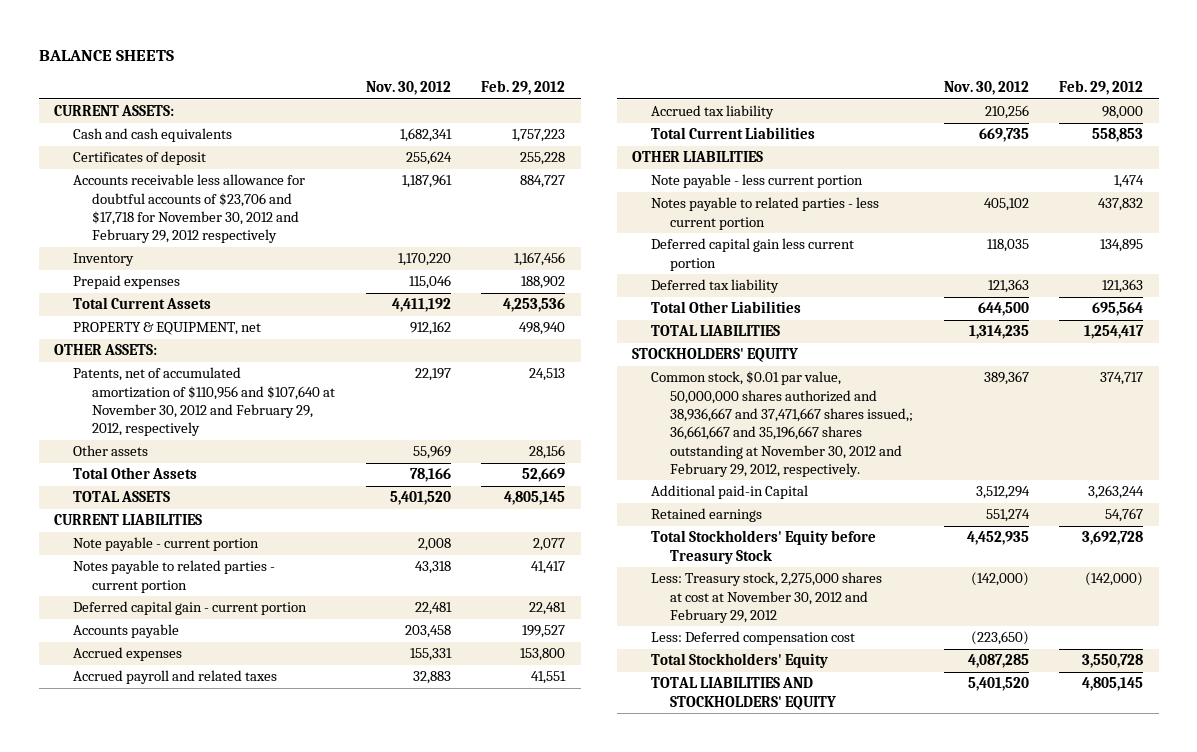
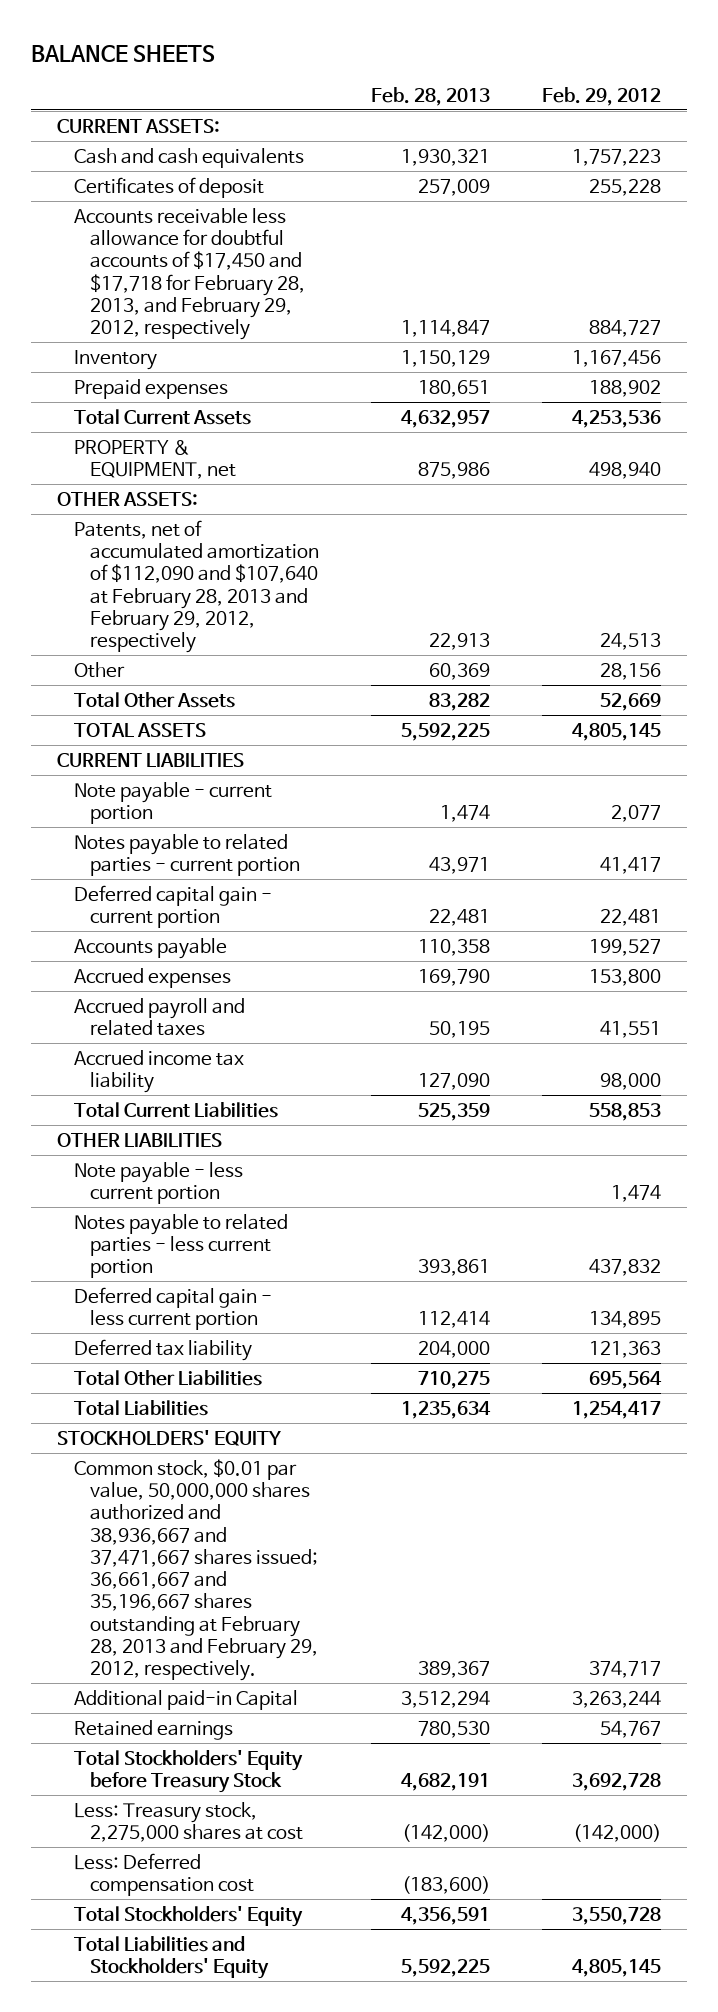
[365,81,451,96] Nov. 30, 2012 -> none
none -> [371,86,491,106] Feb. 28, 2013
[73,174,306,244] Accounts receivable less allowance for doubtful accounts of $23,706 and $17,718 for November 30, 2012 and February 29, 2012 respectively -> [73,207,306,341] Accounts receivable less allowance for doubtful accounts of $17,450 and $17,718 for February 28, 2013, and February 29, 2012, respectively
[73,367,336,437] Patents, net of accumulated amortization of $110,956 and $107,640 at November 30, 2012 and February 29, 2012, respectively -> [73,519,320,654] Patents, net of accumulated amortization of $112,090 and $107,640 at February 28, 2013 and February 29, 2012, respectively
[73,445,149,457] Other assets -> [73,661,125,678] Other
[651,105,775,120] Accrued tax liability -> [73,1049,244,1094] Accrued income tax liability
[651,238,855,271] Deferred capital gain less current portion -> [73,1286,272,1331] Deferred capital gain - less current portion
[651,325,781,337] TOTAL LIABILITIES -> [73,1399,208,1416] Total Liabilities
[651,371,914,477] Common stock, $0.01 par value, 50,000,000 shares authorized and 38,936,667 and 37,471,667 shares issued,; 36,661,667 and 35,196,667 shares outstanding at November 30, 2012 and February 29, 2012, respectively. -> [73,1458,319,1682] Common stock, $0.01 par value, 50,000,000 shares authorized and 38,936,667 and 37,471,667 shares issued; 36,661,667 and 35,196,667 shares outstanding at February 28, 2013 and February 29, 2012, respectively.
[651,572,883,623] Less: Treasury stock, 2,275,000 shares at cost at November 30, 2012 and February 29, 2012 -> [73,1801,304,1843] Less: Treasury stock, 2,275,000 shares at cost
[651,677,837,710] TOTAL LIABILITIES AND STOCKHOLDERS' EQUITY -> [73,1935,270,1980] Total Liabilities and Stockholders' Equity

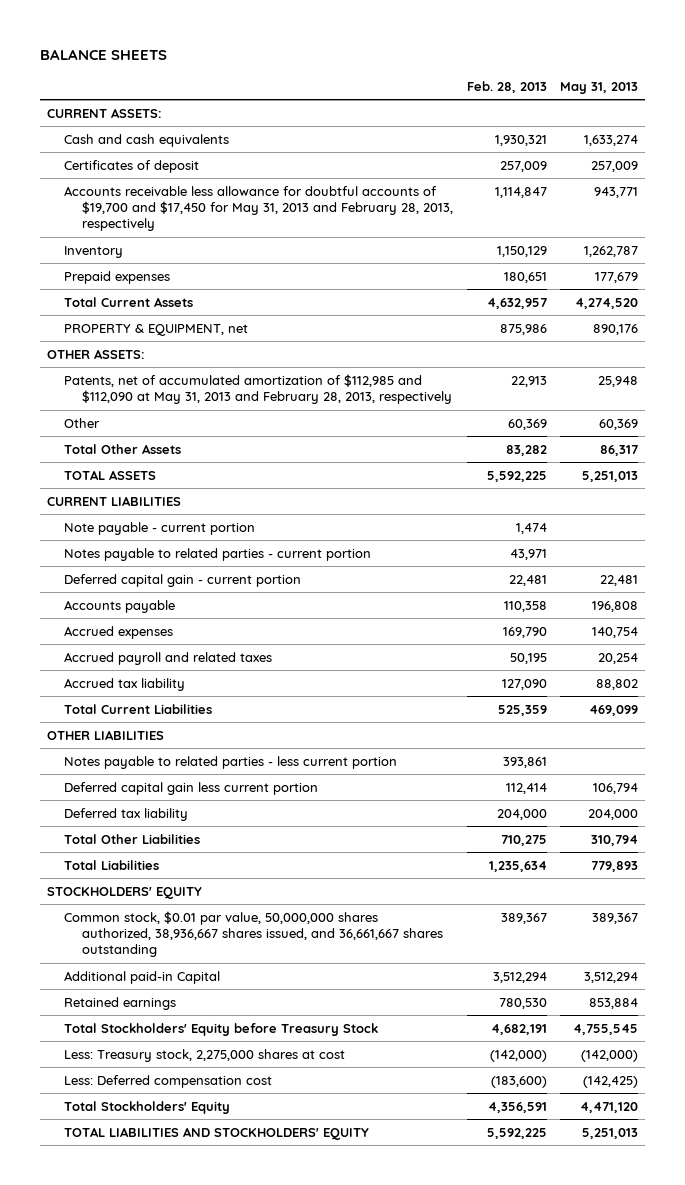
[542,86,662,106] Feb. 29, 2012 -> none
none -> [560,81,639,94] May 31, 2013
[73,207,306,341] Accounts receivable less allowance for doubtful accounts of $17,450 and $17,718 for February 28, 2013, and February 29, 2012, respectively -> [64,185,454,232] Accounts receivable less allowance for doubtful accounts of $19,700 and $17,450 for May 31, 2013 and February 28, 2013, respectively
[73,519,320,654] Patents, net of accumulated amortization of $112,090 and $107,640 at February 28, 2013 and February 29, 2012, respectively -> [64,373,453,404] Patents, net of accumulated amortization of $112,985 and $112,090 at May 31, 2013 and February 28, 2013, respectively
[73,1049,244,1094] Accrued income tax liability -> [64,677,186,691] Accrued tax liability
[73,1161,243,1205] Note payable - less current portion -> none
[73,1286,272,1331] Deferred capital gain - less current portion -> [64,781,319,795] Deferred capital gain less current portion
[73,1458,319,1682] Common stock, $0.01 par value, 50,000,000 shares authorized and 38,936,667 and 37,471,667 shares issued; 36,661,667 and 35,196,667 shares outstanding at February 28, 2013 and February 29, 2012, respectively. -> [64,910,444,958] Common stock, $0.01 par value, 50,000,000 shares authorized, 38,936,667 shares issued, and 36,661,667 shares outstanding
[73,1935,270,1980] Total Liabilities and Stockholders' Equity -> [64,1126,370,1140] TOTAL LIABILITIES AND STOCKHOLDERS' EQUITY

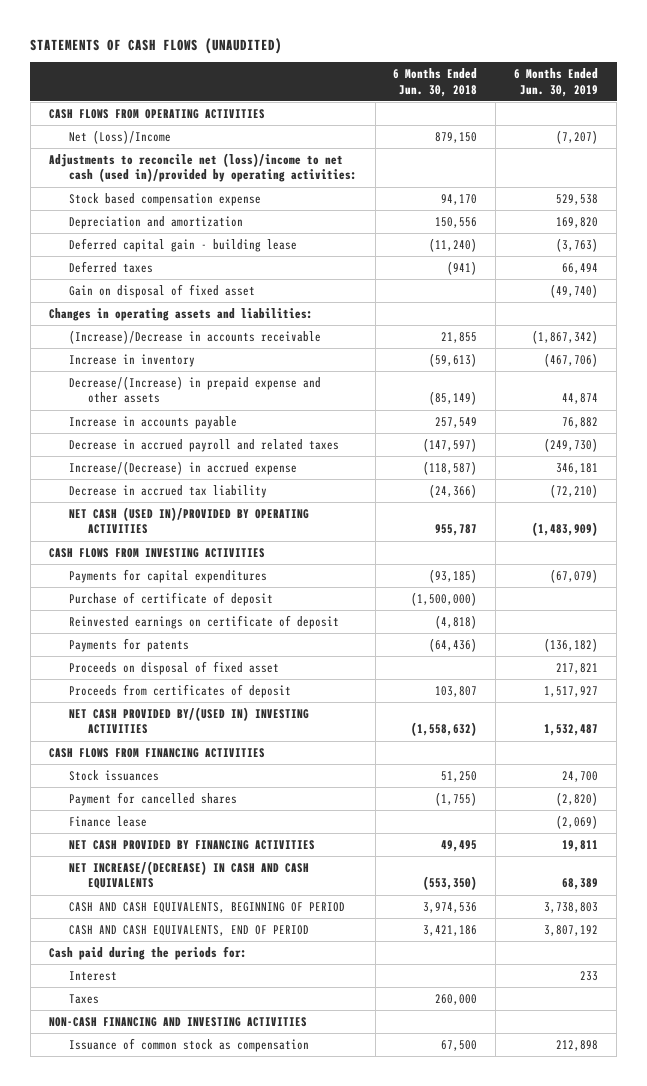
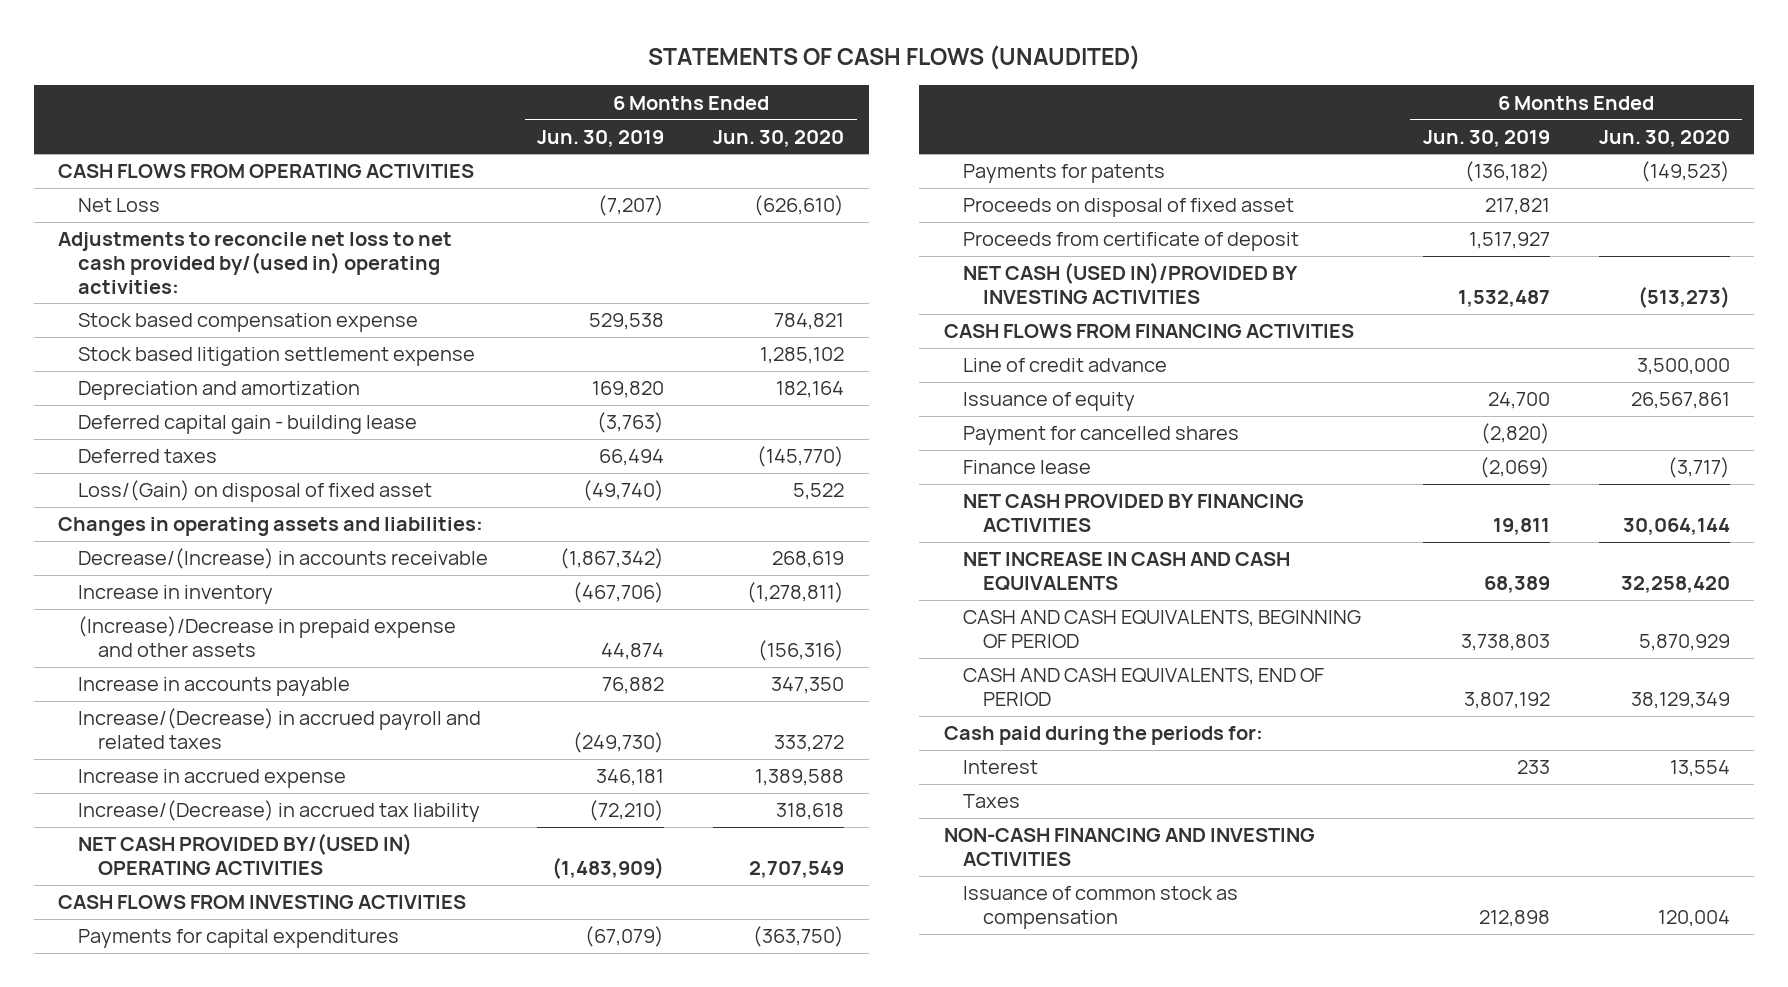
[393,68,478,97] 6 Months Ended Jun. 30, 2018 -> none
none -> [713,129,845,147] Jun. 30, 2020
[68,130,171,145] Net (Loss)/Income -> [78,198,161,213] Net Loss
[48,153,357,183] Adjustments to reconcile net (loss)/income to net cash (used in)/provided by operating activities: -> [58,232,453,294] Adjustments to reconcile net loss to net cash provided by/(used in) operating activities:
none -> [78,347,476,367] Stock based litigation settlement expense
[68,284,255,299] Gain on disposal of fixed asset -> [78,480,433,503] Loss/(Gain) on disposal of fixed asset
[68,330,321,345] (Increase)/Decrease in accounts receivable -> [78,548,489,570] Decrease/(Increase) in accounts receivable
[68,376,321,404] Decrease/(Increase) in prepaid expense and other assets -> [78,616,457,658] (Increase)/Decrease in prepaid expense and other assets
[68,439,339,453] Decrease in accrued payroll and related taxes -> [78,708,482,750] Increase/(Decrease) in accrued payroll and related taxes
[68,461,297,476] Increase/(Decrease) in accrued expense -> [78,769,347,789] Increase in accrued expense
[68,485,267,499] Decrease in accrued tax liability -> [78,800,481,823] Increase/(Decrease) in accrued tax liability
[68,507,309,535] NET CASH (USED IN)/PROVIDED BY OPERATING ACTIVITIES -> [78,833,413,876] NET CASH PROVIDED BY/(USED IN) OPERATING ACTIVITIES
[68,592,273,607] Purchase of certificate of deposit -> none
[68,615,339,630] Reinvested earnings on certificate of deposit -> none
[68,684,291,699] Proceeds from certificates of deposit -> [963,232,1300,252] Proceeds from certificate of deposit
[68,707,309,735] NET CASH PROVIDED BY/(USED IN) INVESTING ACTIVITIES -> [963,262,1299,305] NET CASH (USED IN)/PROVIDED BY INVESTING ACTIVITIES
none -> [963,358,1168,373] Line of credit advance
[68,770,159,782] Stock issuances -> [963,392,1136,412] Issuance of equity
[68,861,309,890] NET INCREASE/(DECREASE) IN CASH AND CASH EQUIVALENTS -> [963,552,1291,592] NET INCREASE IN CASH AND CASH EQUIVALENTS

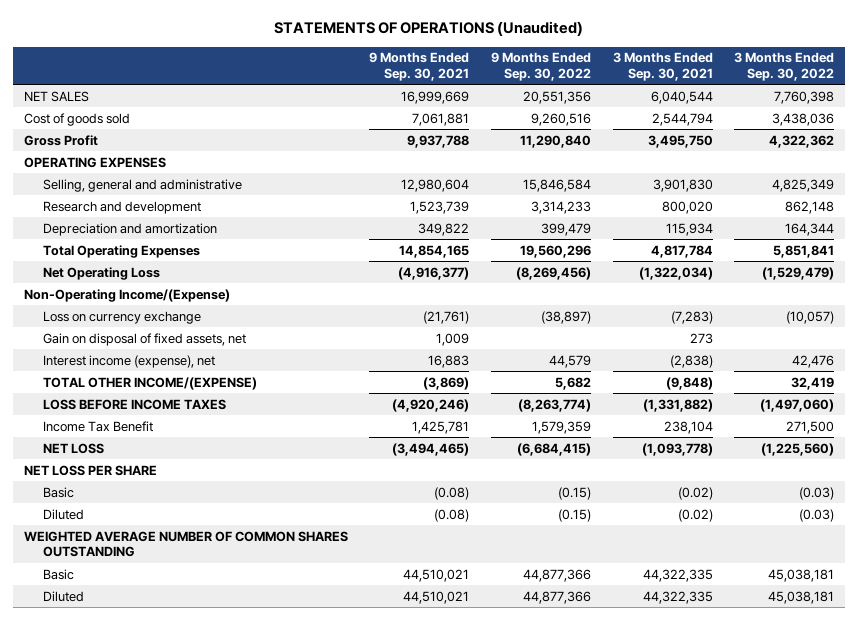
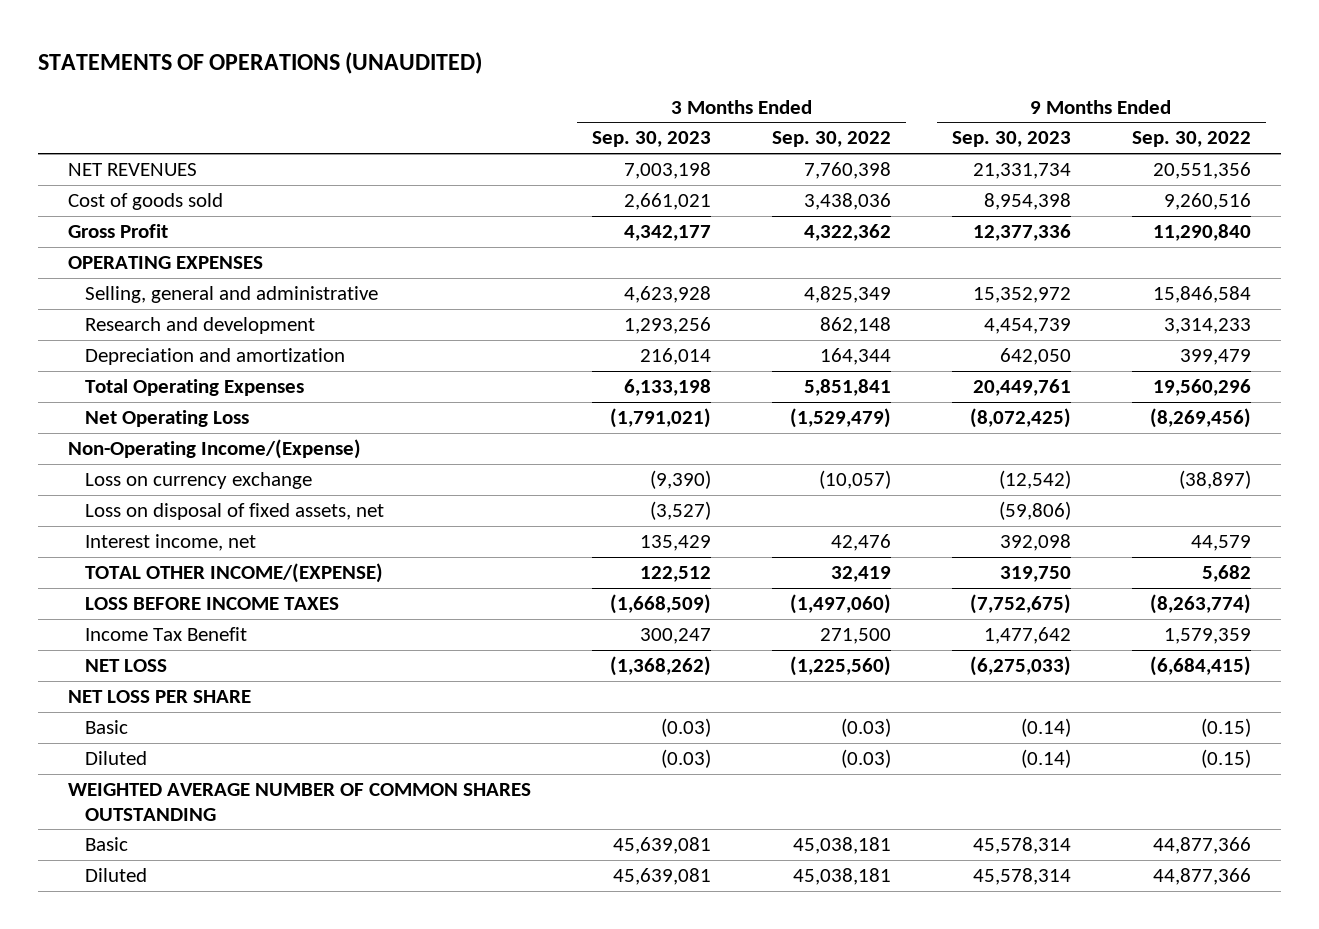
[273,21,583,37] STATEMENTS OF OPERATIONS (Unaudited) -> [37,52,482,75] STATEMENTS OF OPERATIONS (UNAUDITED)
[369,52,470,81] 9 Months Ended Sep. 30, 2021 -> none
[612,52,713,81] 3 Months Ended Sep. 30, 2021 -> none
none -> [592,131,712,148] Sep. 30, 2023
none -> [951,131,1071,148] Sep. 30, 2023
[23,90,89,102] NET SALES -> [68,163,198,177] NET REVENUES
[42,332,246,346] Gain on disposal of fixed assets, net -> [85,503,385,521] Loss on disposal of fixed assets, net
[42,354,215,368] Interest income (expense), net -> [85,534,257,552] Interest income, net

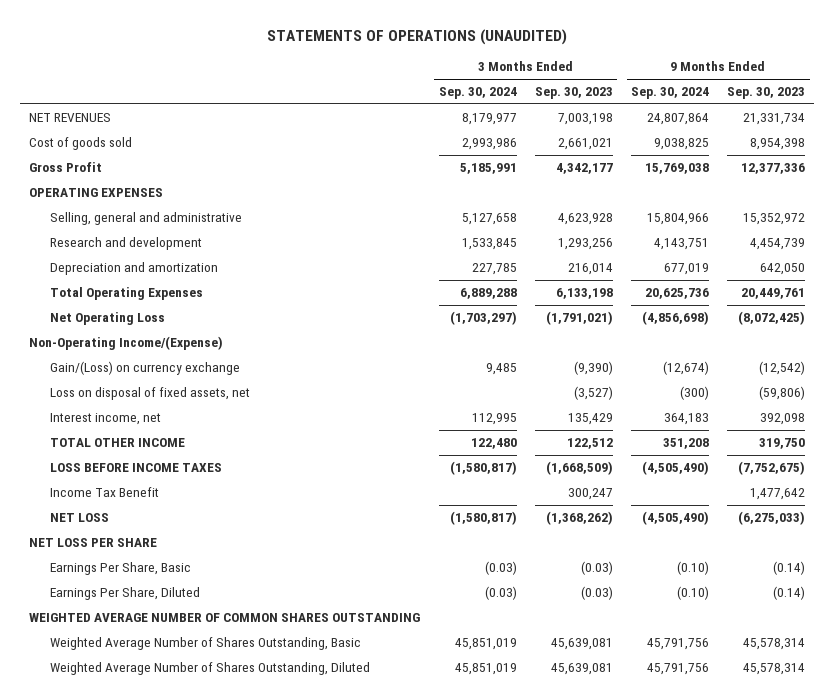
[772,131,892,148] Sep. 30, 2022 -> none
[1131,131,1251,148] Sep. 30, 2022 -> none
none -> [438,87,517,100] Sep. 30, 2024
none -> [631,87,710,100] Sep. 30, 2024
[85,472,313,490] Loss on currency exchange -> [49,361,240,376] Gain/(Loss) on currency exchange
[85,563,384,584] TOTAL OTHER INCOME/(EXPENSE) -> [49,438,185,448] TOTAL OTHER INCOME
[85,720,129,735] Basic -> [49,562,191,576] Earnings Per Share, Basic
[85,751,148,766] Diluted -> [49,587,200,601] Earnings Per Share, Diluted
[85,837,129,852] Basic -> [49,637,361,651] Weighted Average Number of Shares Outstanding, Basic
[85,868,148,883] Diluted -> [49,662,370,676] Weighted Average Number of Shares Outstanding, Diluted

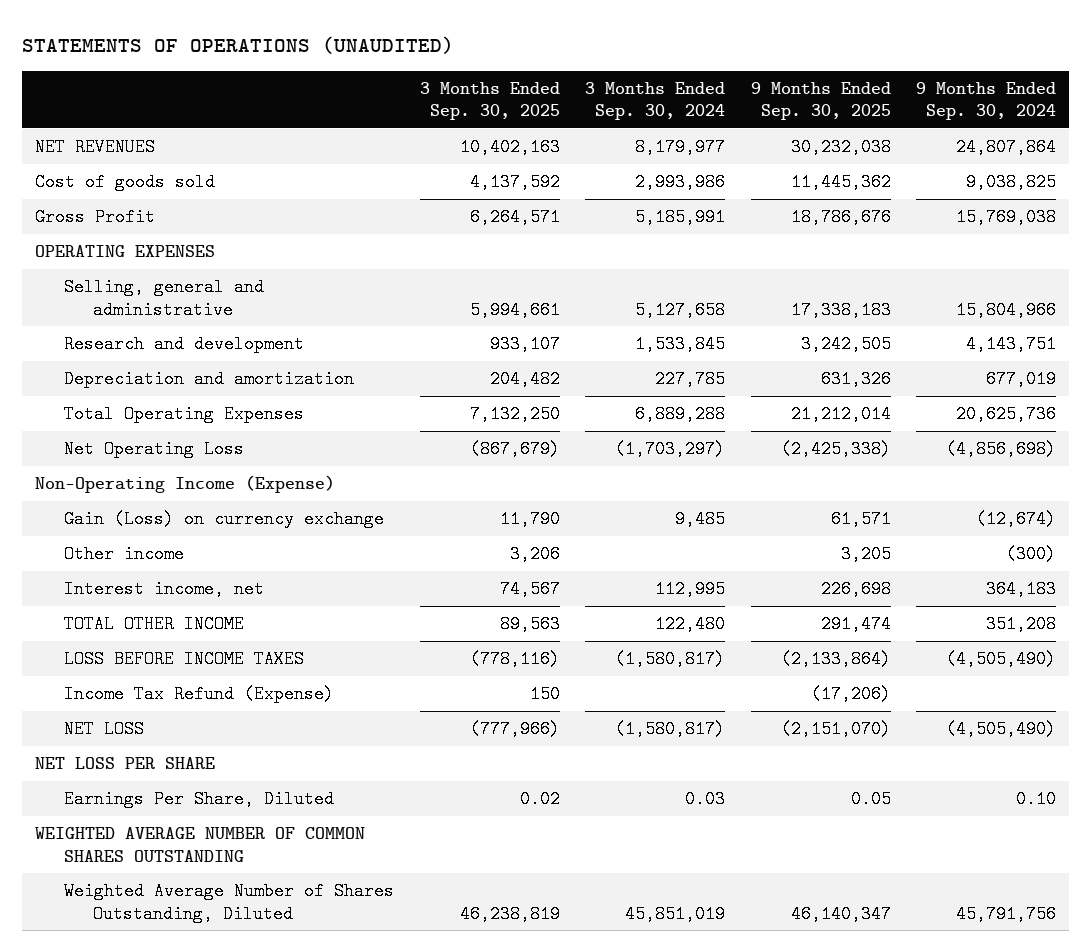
[534,87,613,100] Sep. 30, 2023 -> none
[727,87,806,100] Sep. 30, 2023 -> none
none -> [419,81,560,121] 3 Months Ended Sep. 30, 2025
none -> [750,81,891,121] 9 Months Ended Sep. 30, 2025
[49,387,250,401] Loss on disposal of fixed assets, net -> none
[29,336,224,351] Non-Operating Income/(Expense) -> [34,475,335,494] Non-Operating Income (Expense)
[49,361,240,376] Gain/(Loss) on currency exchange -> [64,510,385,529] Gain (Loss) on currency exchange
none -> [64,545,185,564] Other income
[49,487,159,498] Income Tax Benefit -> [64,685,335,704] Income Tax Refund (Expense)
[49,562,191,576] Earnings Per Share, Basic -> none
[484,586,517,601] (0.03) -> [685,790,726,809] 0.03
[677,586,710,601] (0.10) -> [1016,790,1057,809] 0.10
[49,637,361,651] Weighted Average Number of Shares Outstanding, Basic -> none

